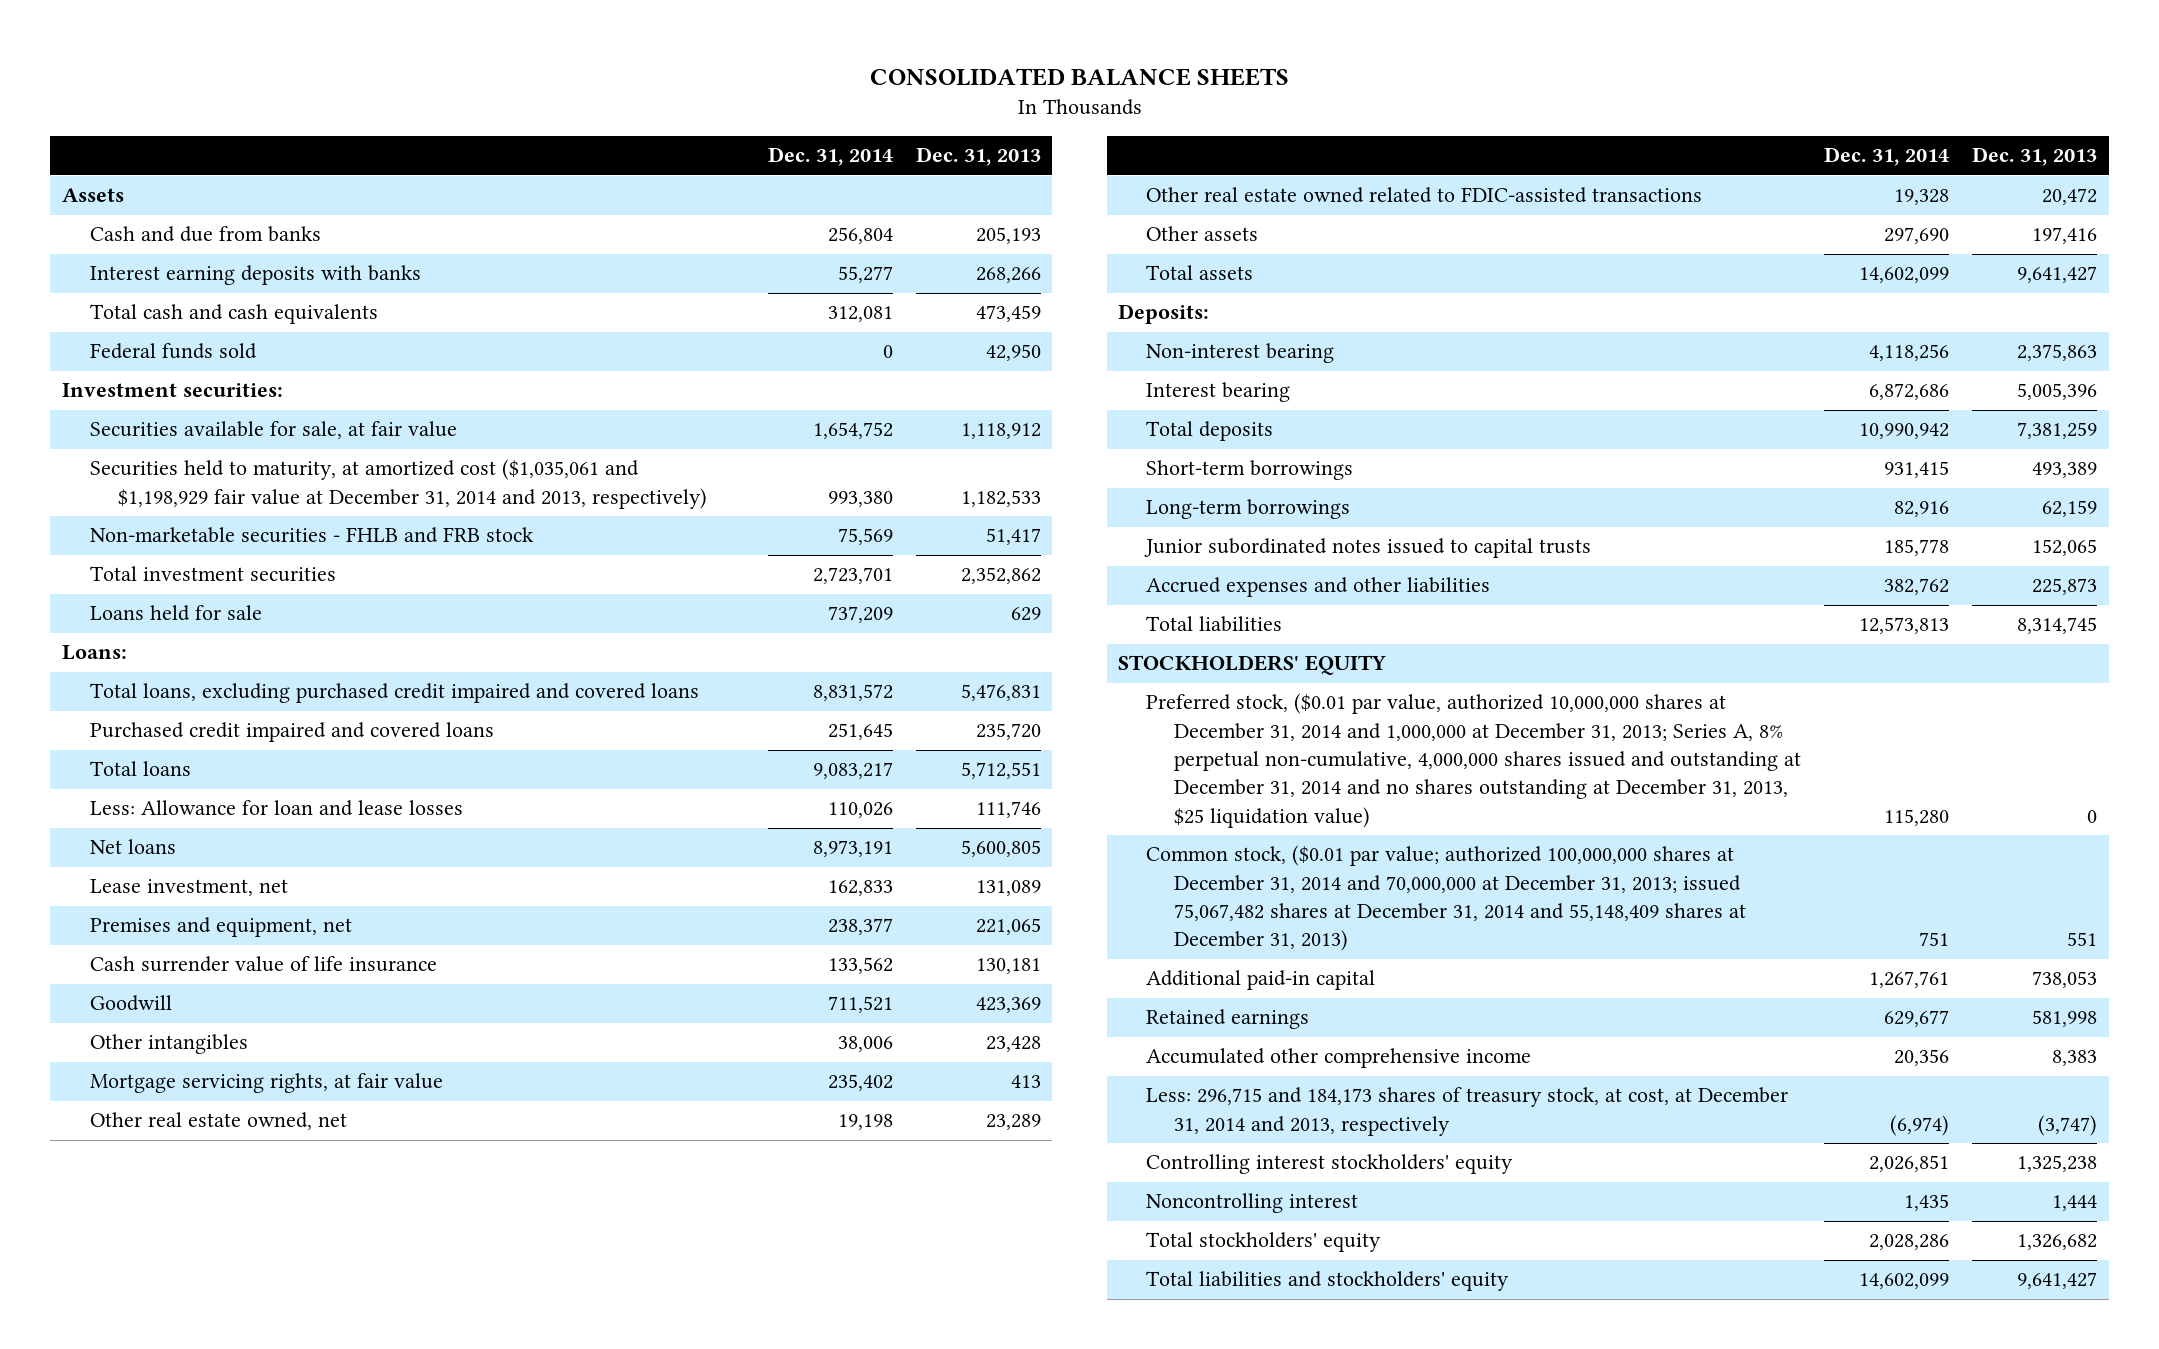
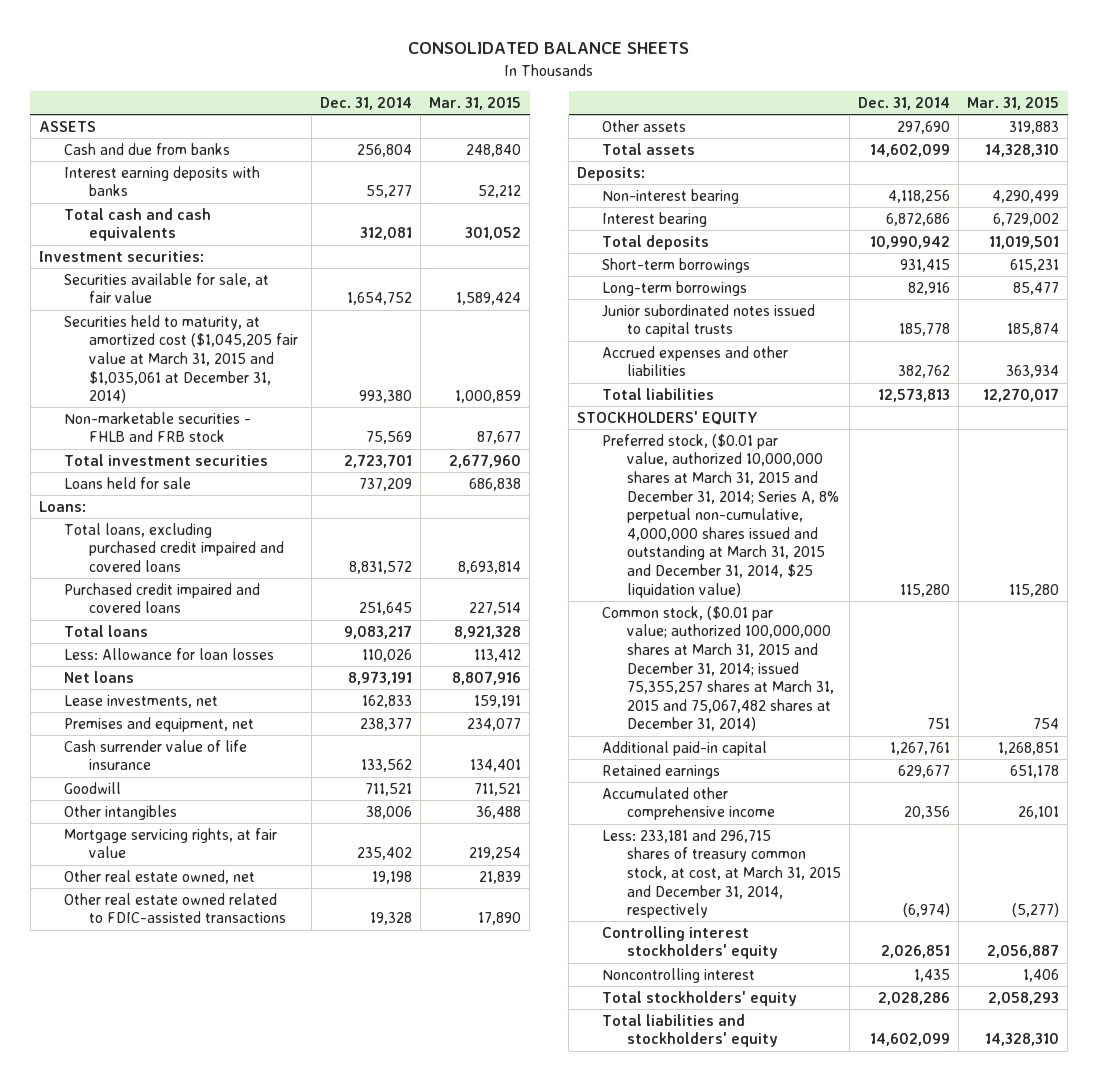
[915,147,1041,167] Dec. 31, 2013 -> none
none -> [429,96,522,110] Mar. 31, 2015
[61,188,124,203] Assets -> [38,120,96,132] ASSETS
[89,343,257,360] Federal funds sold -> none
[89,459,707,509] Securities held to maturity, at amortized cost ($1,035,061 and $1,198,929 fair value at December 31, 2014 and 2013, respectively) -> [63,314,298,404] Securities held to maturity, at amortized cost ($1,045,205 fair value at March 31, 2015 and $1,035,061 at December 31, 2014)
[89,800,463,817] Less: Allowance for loan and lease losses -> [63,647,274,660] Less: Allowance for loan losses
[89,879,288,897] Lease investment, net -> [63,694,218,708] Lease investments, net
[1146,693,1802,828] Preferred stock, ($0.01 par value, authorized 10,000,000 shares at December 31, 2014 and 1,000,000 at December 31, 2013; Series A, 8% perpetual non-cumulative, 4,000,000 shares issued and outstanding at December 31, 2014 and no shares outstanding at December 31, 2013, $25 liquidation value) -> [602,433,839,598] Preferred stock, ($0.01 par value, authorized 10,000,000 shares at March 31, 2015 and December 31, 2014; Series A, 8% perpetual non-cumulative, 4,000,000 shares issued and outstanding at March 31, 2015 and December 31, 2014, $25 liquidation value)
[1146,845,1747,952] Common stock, ($0.01 par value; authorized 100,000,000 shares at December 31, 2014 and 70,000,000 at December 31, 2013; issued 75,067,482 shares at December 31, 2014 and 55,148,409 shares at December 31, 2013) -> [602,605,834,732] Common stock, ($0.01 par value; authorized 100,000,000 shares at March 31, 2015 and December 31, 2014; issued 75,355,257 shares at March 31, 2015 and 75,067,482 shares at December 31, 2014)
[1146,1087,1789,1136] Less: 296,715 and 184,173 shares of treasury stock, at cost, at December 31, 2014 and 2013, respectively -> [602,828,841,919] Less: 233,181 and 296,715 shares of treasury common stock, at cost, at March 31, 2015 and December 31, 2014, respectively

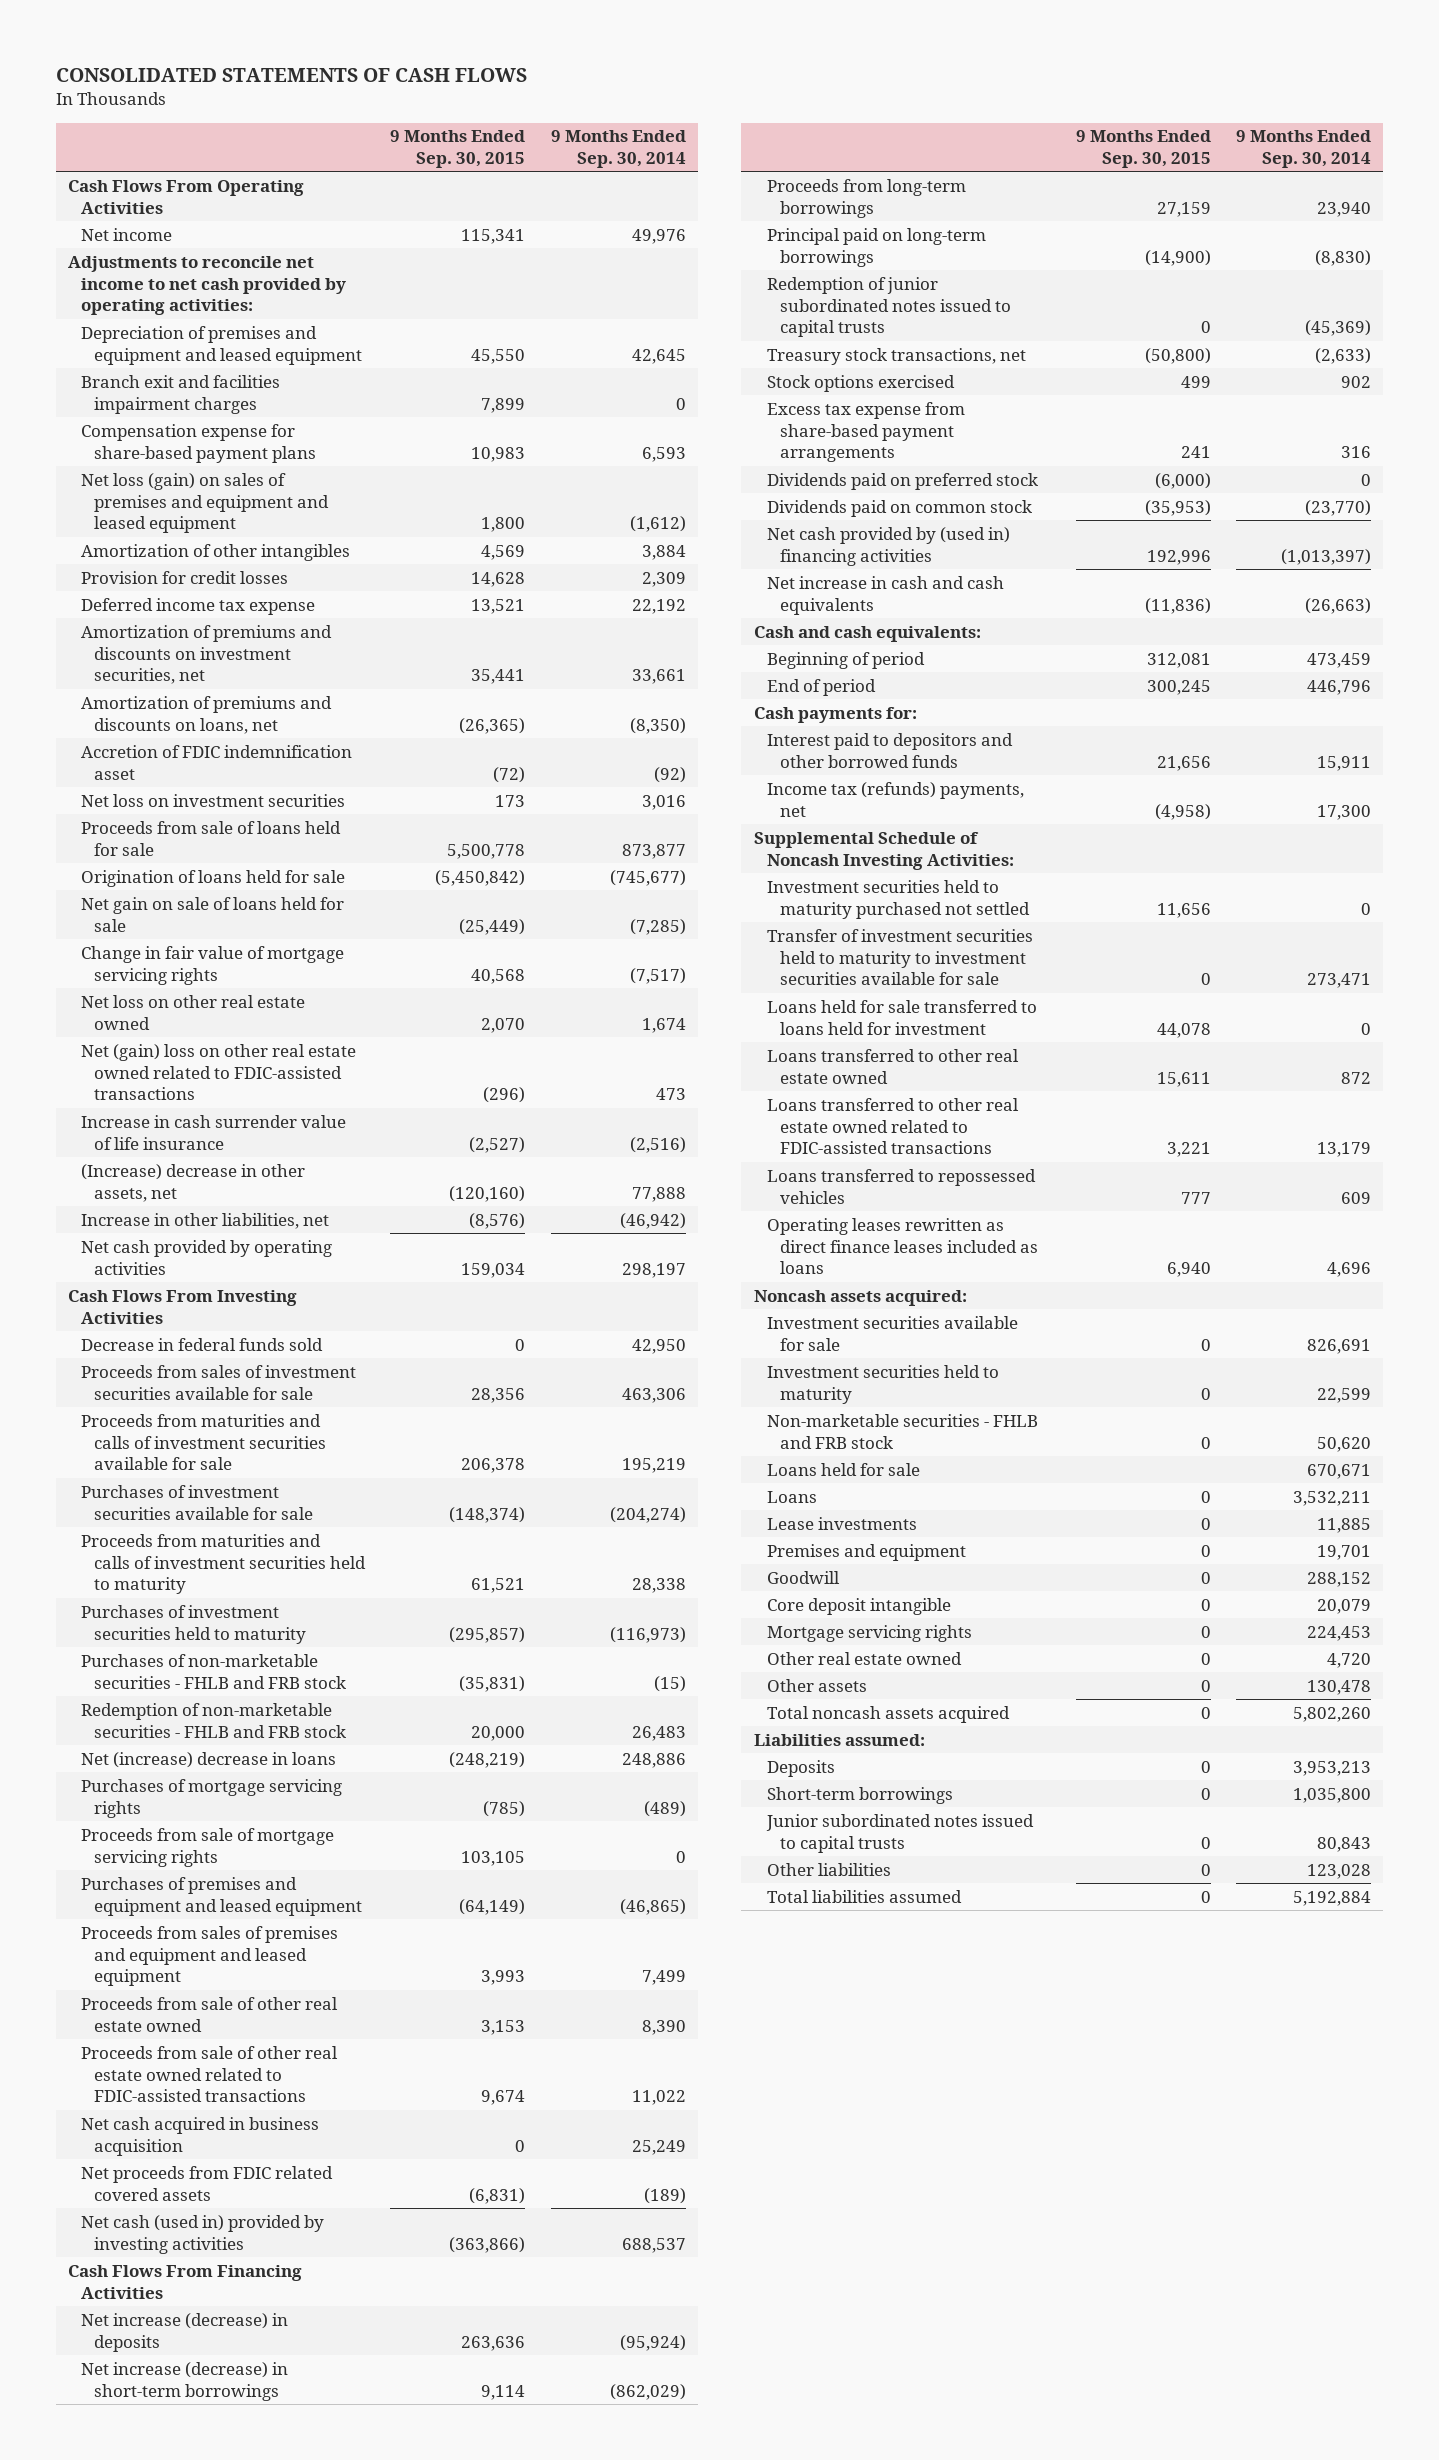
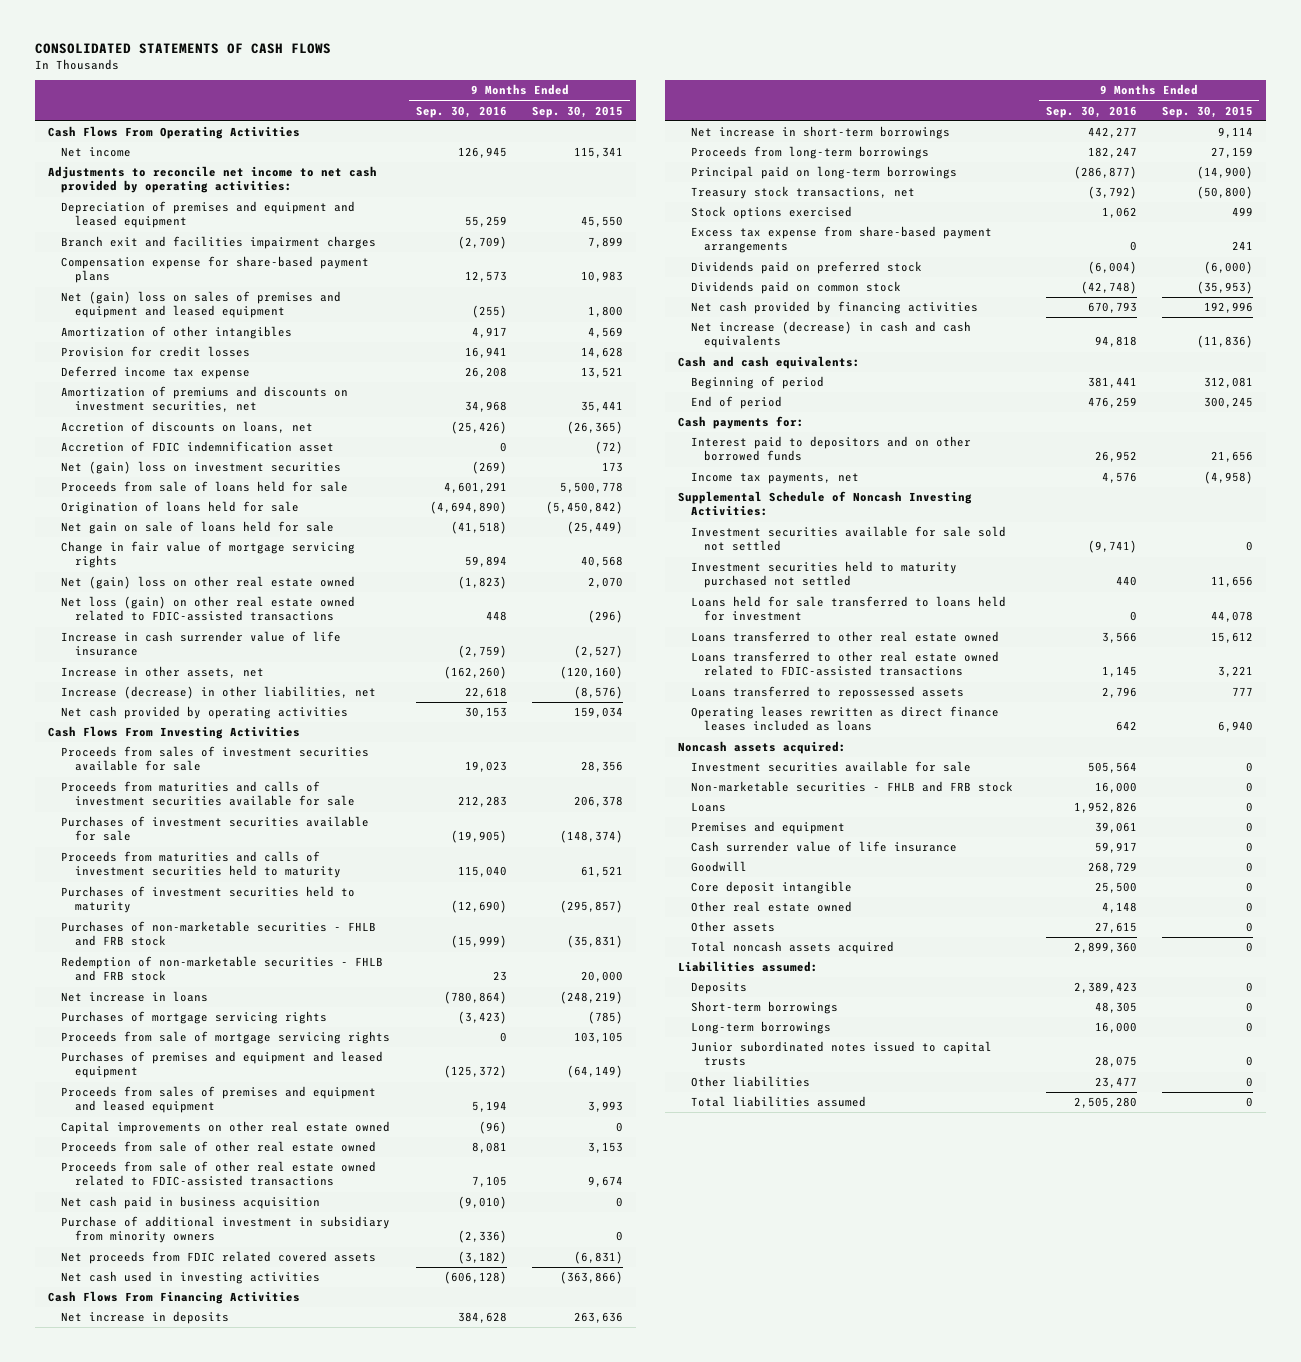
[550,130,686,169] 9 Months Ended Sep. 30, 2014 -> none
none -> [415,105,507,118] Sep. 30, 2016
[81,472,330,534] Net loss (gain) on sales of premises and equipment and leased equipment -> [61,291,342,319] Net (gain) loss on sales of premises and equipment and leased equipment
[81,695,333,734] Amortization of premiums and discounts on loans, net -> [61,421,314,434] Accretion of discounts on loans, net
[81,793,346,807] Net loss on investment securities -> [61,461,342,475] Net (gain) loss on investment securities
[81,994,306,1030] Net loss on other real estate owned -> [61,576,356,590] Net (gain) loss on other real estate owned
[81,1043,357,1101] Net (gain) loss on other real estate owned related to FDIC-assisted transactions -> [61,596,356,622] Net loss (gain) on other real estate owned related to FDIC-assisted transactions
[81,1163,306,1202] (Increase) decrease in other assets, net -> [61,666,265,679] Increase in other assets, net
[81,1212,330,1229] Increase in other liabilities, net -> [61,686,377,700] Increase (decrease) in other liabilities, net
[81,1337,324,1351] Decrease in federal funds sold -> none
[81,1751,337,1768] Net (increase) decrease in loans -> [61,991,209,1003] Net increase in loans
none -> [61,1121,391,1135] Capital improvements on other real estate owned
[81,2116,320,2156] Net cash acquired in business acquisition -> [61,1196,321,1210] Net cash paid in business acquisition
none -> [61,1216,391,1244] Purchase of additional investment in subsidiary from minority owners
[81,2214,325,2254] Net cash (used in) provided by investing activities -> [61,1271,321,1285] Net cash used in investing activities
[81,2312,289,2352] Net increase (decrease) in deposits -> [61,1311,230,1325] Net increase in deposits
[81,2361,289,2401] Net increase (decrease) in short-term borrowings -> [691,126,951,140] Net increase in short-term borrowings
[766,276,1011,338] Redemption of junior subordinated notes issued to capital trusts -> none
[766,526,1010,566] Net cash provided by (used in) financing activities -> [691,301,979,315] Net cash provided by financing activities
[766,575,1004,615] Net increase in cash and cash equivalents -> [691,321,972,349] Net increase (decrease) in cash and cash equivalents
[766,732,1013,768] Interest paid to depositors and other borrowed funds -> [691,436,972,462] Interest paid to depositors and on other borrowed funds
[766,781,1024,817] Income tax (refunds) payments, net -> [691,472,860,485] Income tax payments, net
none -> [691,526,1007,552] Investment securities available for sale sold not settled
[766,928,1033,986] Transfer of investment securities held to maturity to investment securities available for sale -> none
[1156,1071,1211,1087] 15,611 -> [1210,632,1253,644] 15,612
[766,1168,1036,1204] Loans transferred to repossessed vehicles -> [691,686,965,700] Loans transferred to repossessed assets
[766,1364,999,1404] Investment securities held to maturity -> none
[766,1462,920,1476] Loans held for sale -> none
[766,1516,917,1530] Lease investments -> none
none -> [691,841,958,853] Cash surrender value of life insurance
[766,1624,972,1642] Mortgage servicing rights -> none
none -> [691,1021,832,1035] Long-term borrowings

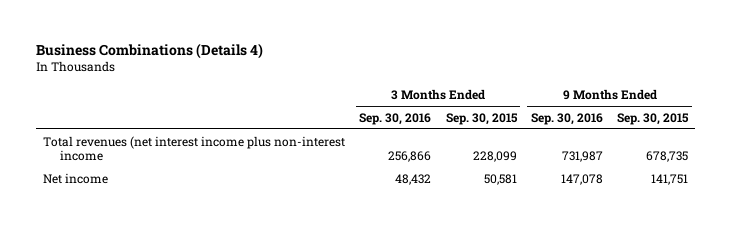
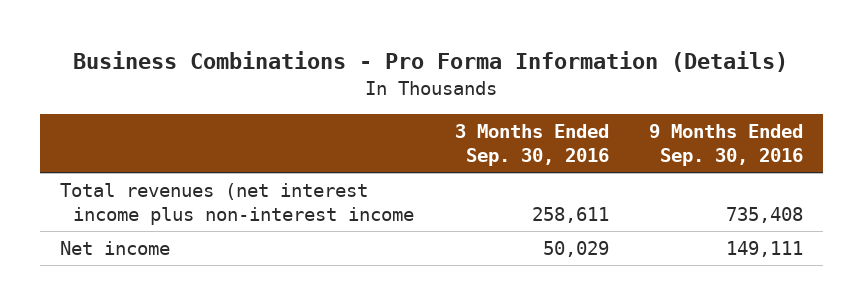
[36,42,264,59] Business Combinations (Details 4) -> [73,51,789,73] Business Combinations - Pro Forma Information (Details)
[445,112,518,125] Sep. 30, 2015 -> none
[617,112,690,125] Sep. 30, 2015 -> none
[388,150,432,162] 256,866 -> [531,207,609,224] 258,611
[562,150,604,162] 731,987 -> [725,207,803,224] 735,408
[395,173,432,185] 48,432 -> [542,240,609,257] 50,029
[561,173,604,185] 147,078 -> [725,240,803,257] 149,111

